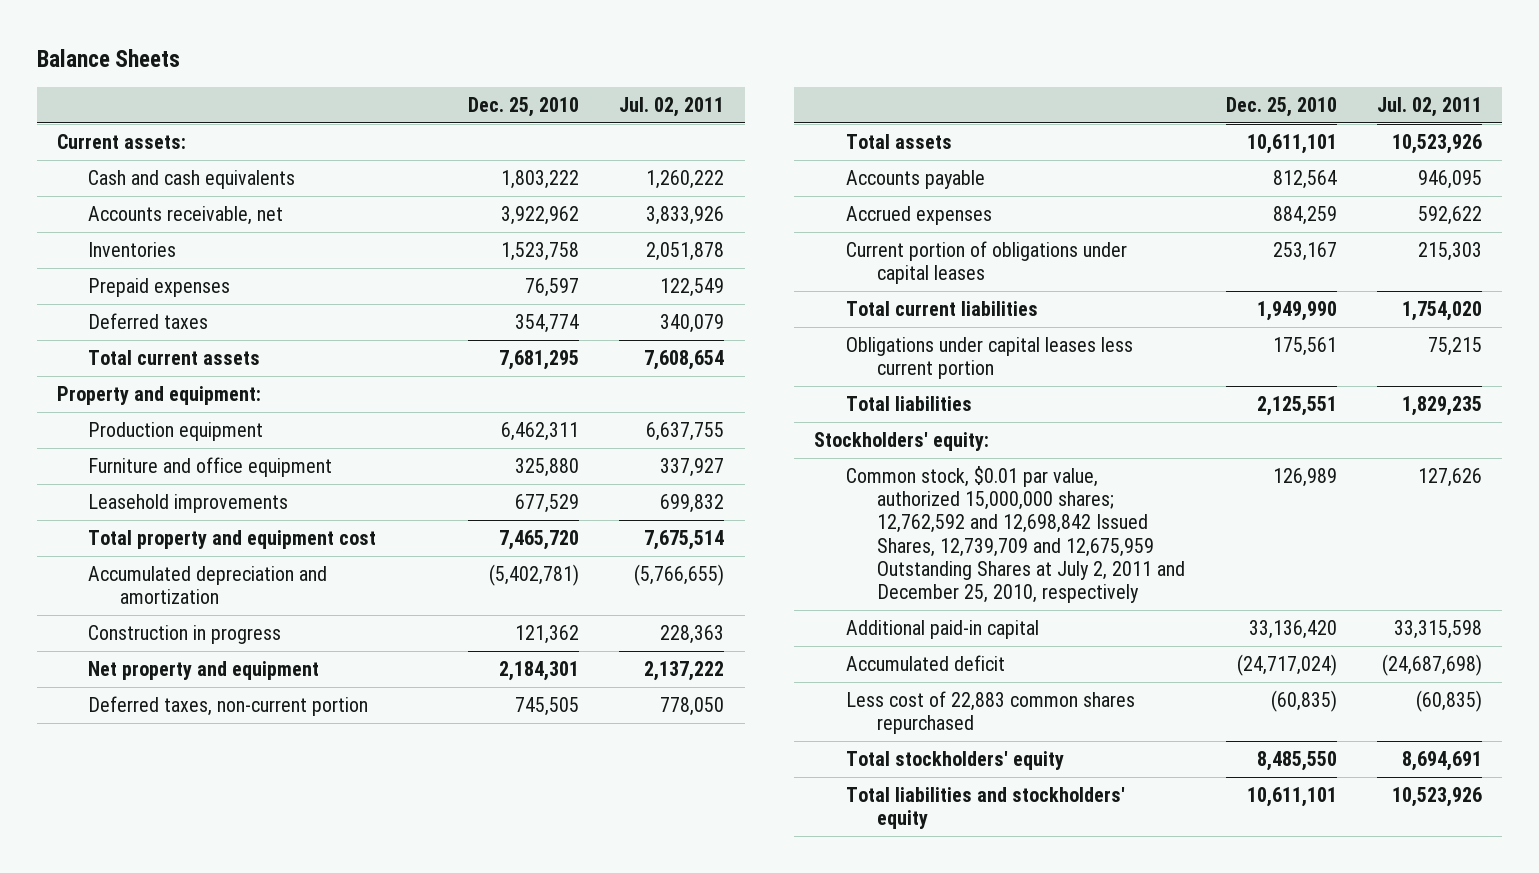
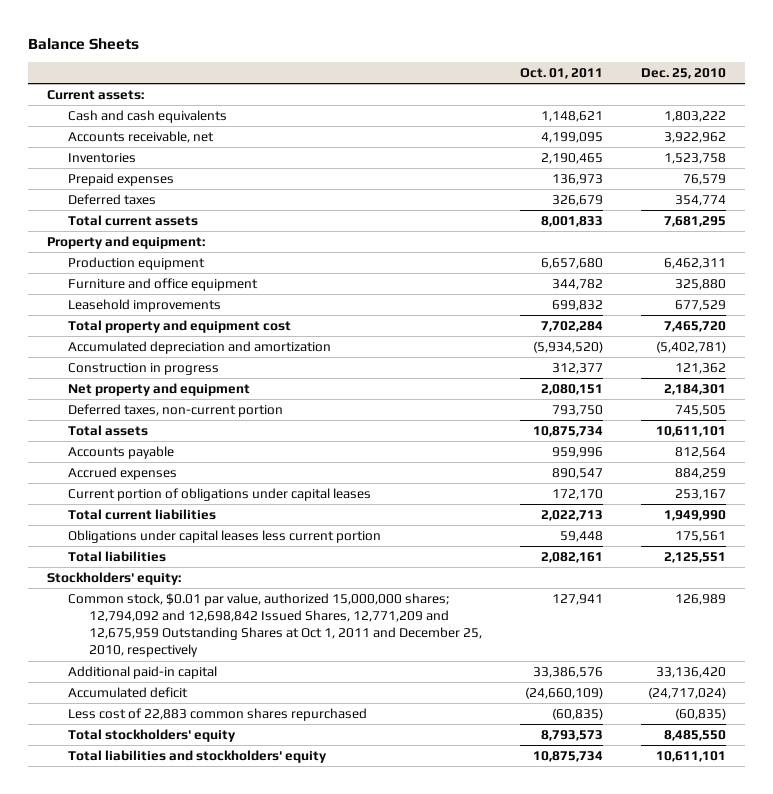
[619,97,725,118] Jul. 02, 2011 -> none
none -> [520,68,604,80] Oct. 01, 2011
[525,277,580,297] 76,597 -> [683,173,727,185] 76,579
[845,465,1186,603] Common stock, $0.01 par value, authorized 15,000,000 shares; 12,762,592 and 12,698,842 Issued Shares, 12,739,709 and 12,675,959 Outstanding Shares at July 2, 2011 and December 25, 2010, respectively -> [67,592,482,658] Common stock, $0.01 par value, authorized 15,000,000 shares; 12,794,092 and 12,698,842 Issued Shares, 12,771,209 and 12,675,959 Outstanding Shares at Oct 1, 2011 and December 25, 2010, respectively

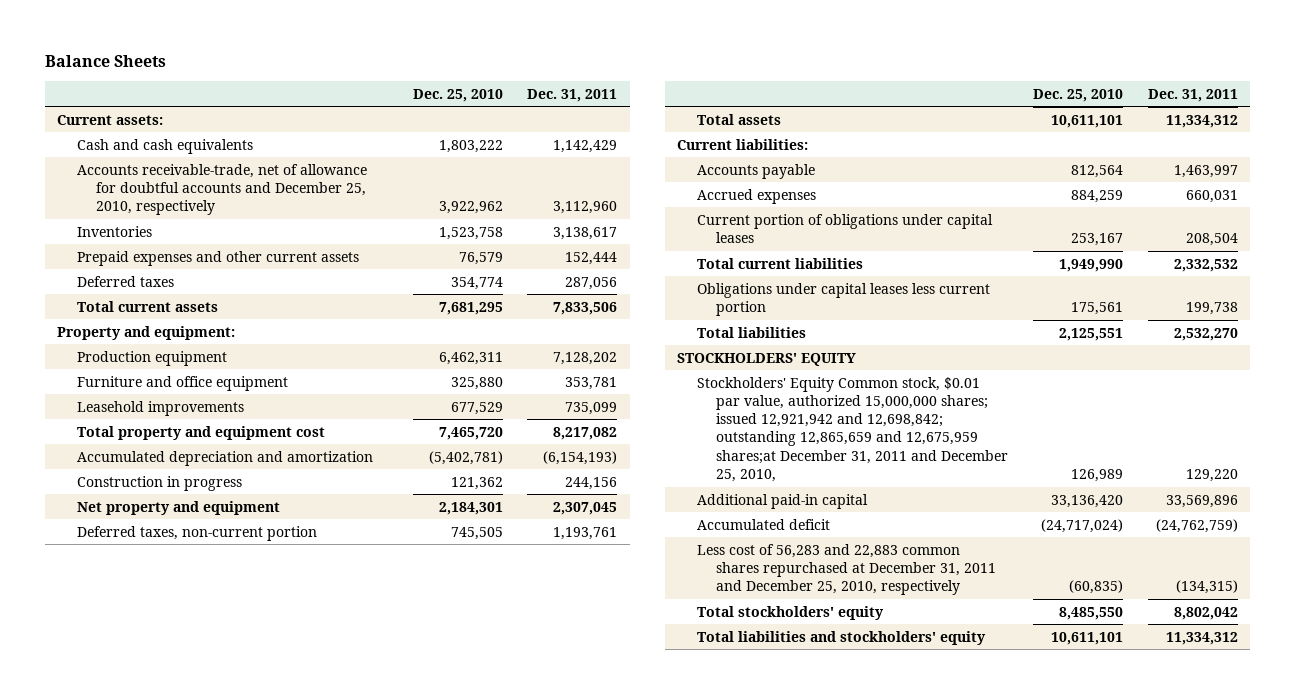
[520,68,604,80] Oct. 01, 2011 -> none
none -> [527,88,618,102] Dec. 31, 2011
[67,130,214,143] Accounts receivable, net -> [76,163,367,216] Accounts receivable-trade, net of allowance for doubtful accounts and December 25, 2010, respectively
[67,172,174,186] Prepaid expenses -> [76,250,359,266] Prepaid expenses and other current assets
none -> [677,138,809,150] Current liabilities:
[46,571,181,585] Stockholders' equity: -> [677,352,857,366] STOCKHOLDERS' EQUITY
[67,592,482,658] Common stock, $0.01 par value, authorized 15,000,000 shares; 12,794,092 and 12,698,842 Issued Shares, 12,771,209 and 12,675,959 Outstanding Shares at Oct 1, 2011 and December 25, 2010, respectively -> [696,376,1008,482] Stockholders' Equity Common stock, $0.01 par value, authorized 15,000,000 shares; issued 12,921,942 and 12,698,842; outstanding 12,865,659 and 12,675,959 shares;at December 31, 2011 and December 25, 2010,
[67,707,367,721] Less cost of 22,883 common shares repurchased -> [696,543,996,596] Less cost of 56,283 and 22,883 common shares repurchased at December 31, 2011 and December 25, 2010, respectively

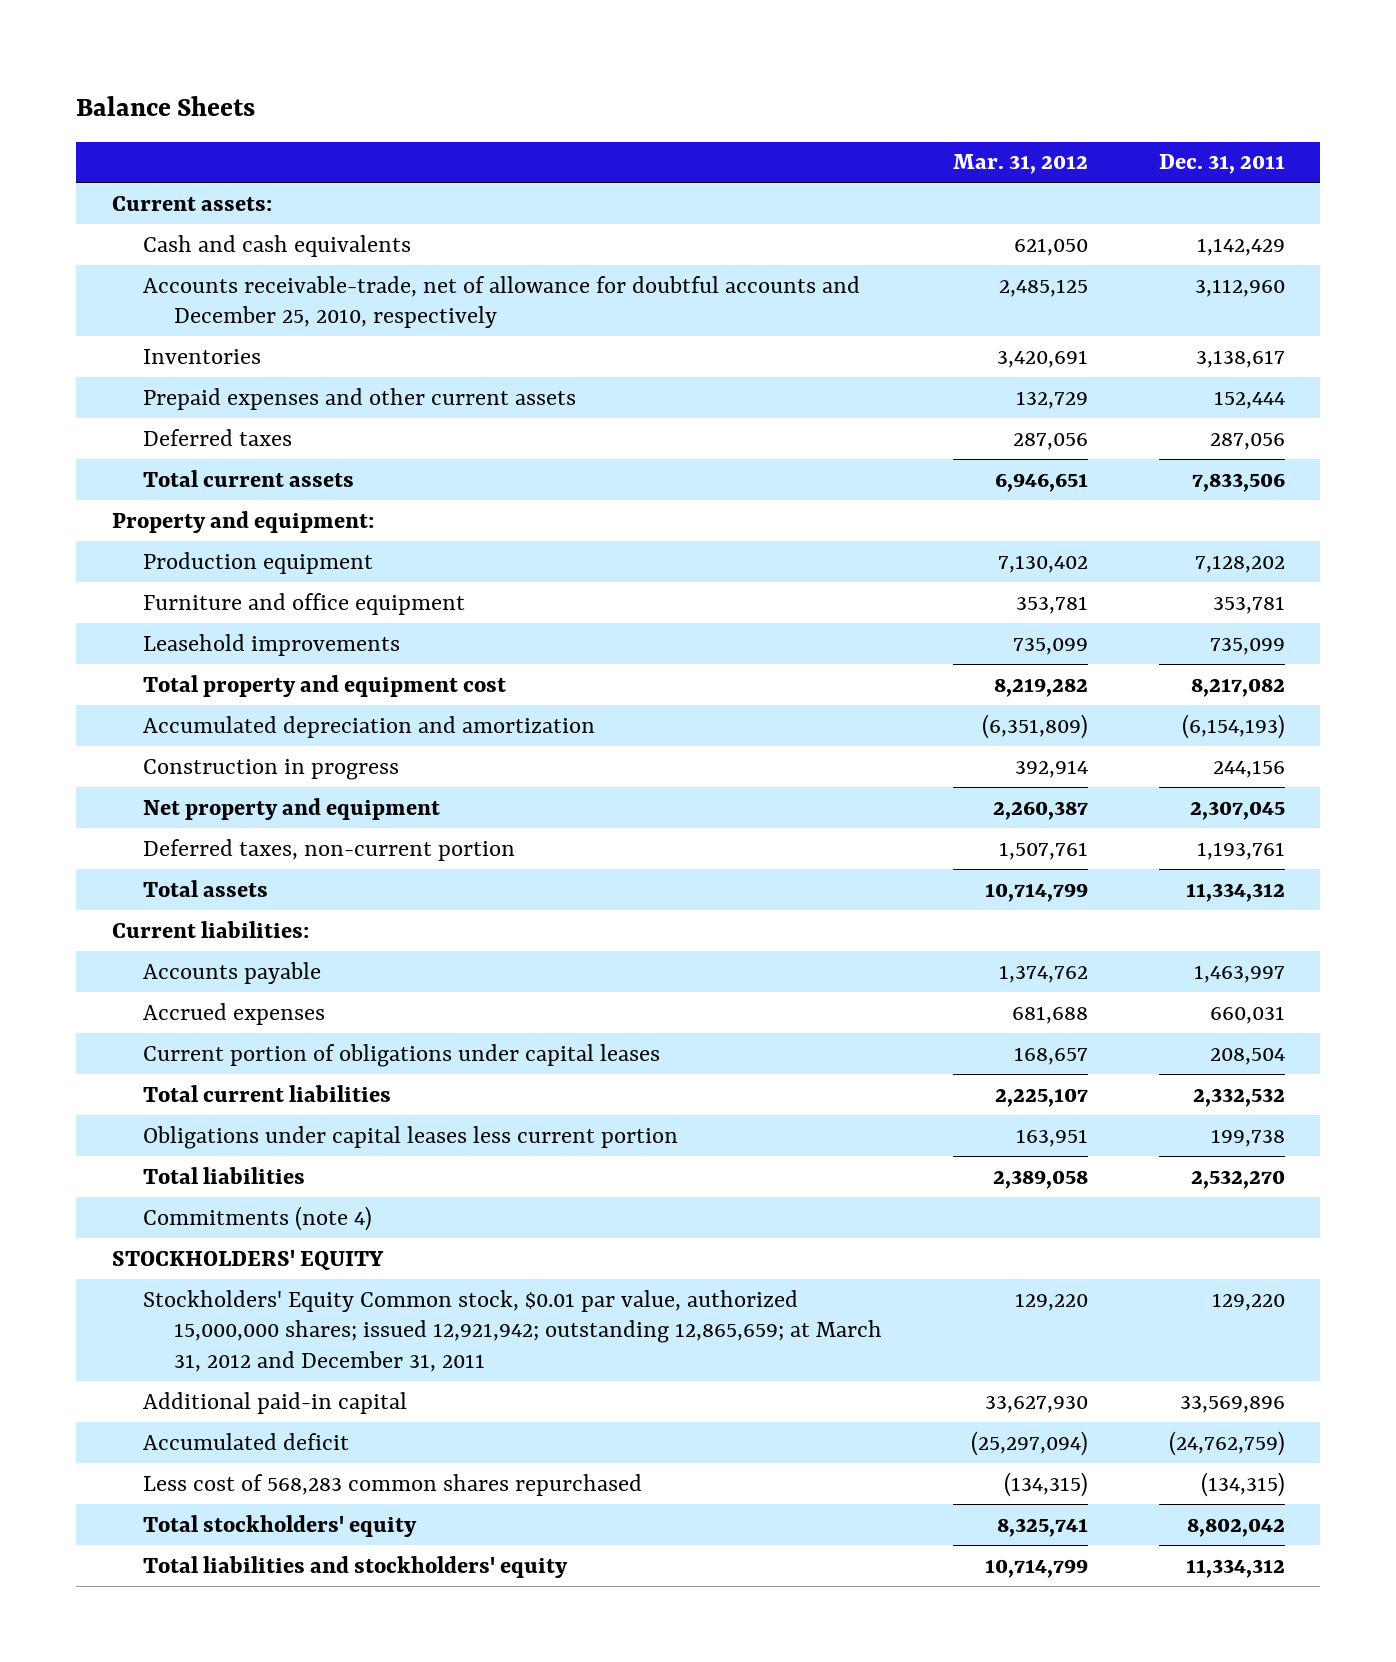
[412,88,503,102] Dec. 25, 2010 -> none
none -> [952,154,1088,175] Mar. 31, 2012
none -> [142,1205,372,1231] Commitments (note 4)
[696,376,1008,482] Stockholders' Equity Common stock, $0.01 par value, authorized 15,000,000 shares; issued 12,921,942 and 12,698,842; outstanding 12,865,659 and 12,675,959 shares;at December 31, 2011 and December 25, 2010, -> [142,1289,882,1372] Stockholders' Equity Common stock, $0.01 par value, authorized 15,000,000 shares; issued 12,921,942; outstanding 12,865,659; at March 31, 2012 and December 31, 2011
[696,543,996,596] Less cost of 56,283 and 22,883 common shares repurchased at December 31, 2011 and December 25, 2010, respectively -> [142,1473,642,1496] Less cost of 568,283 common shares repurchased

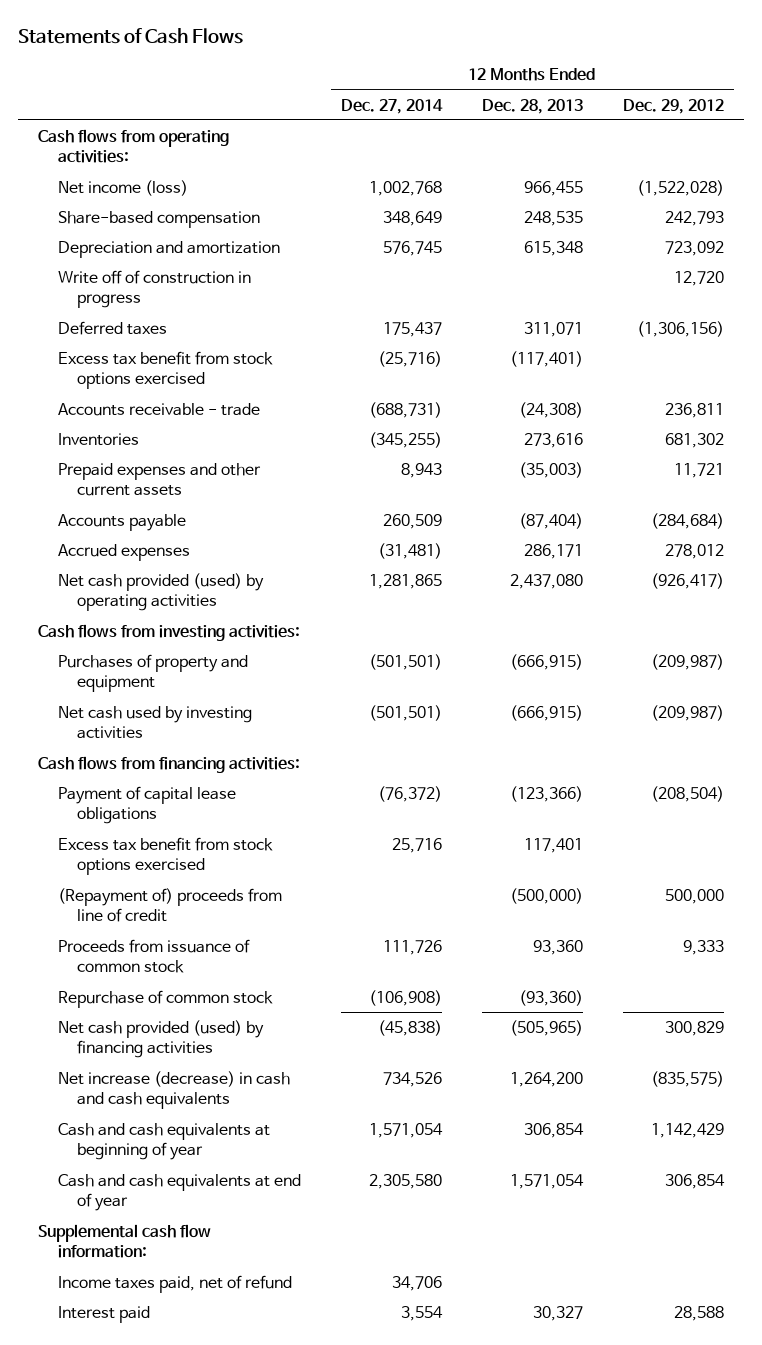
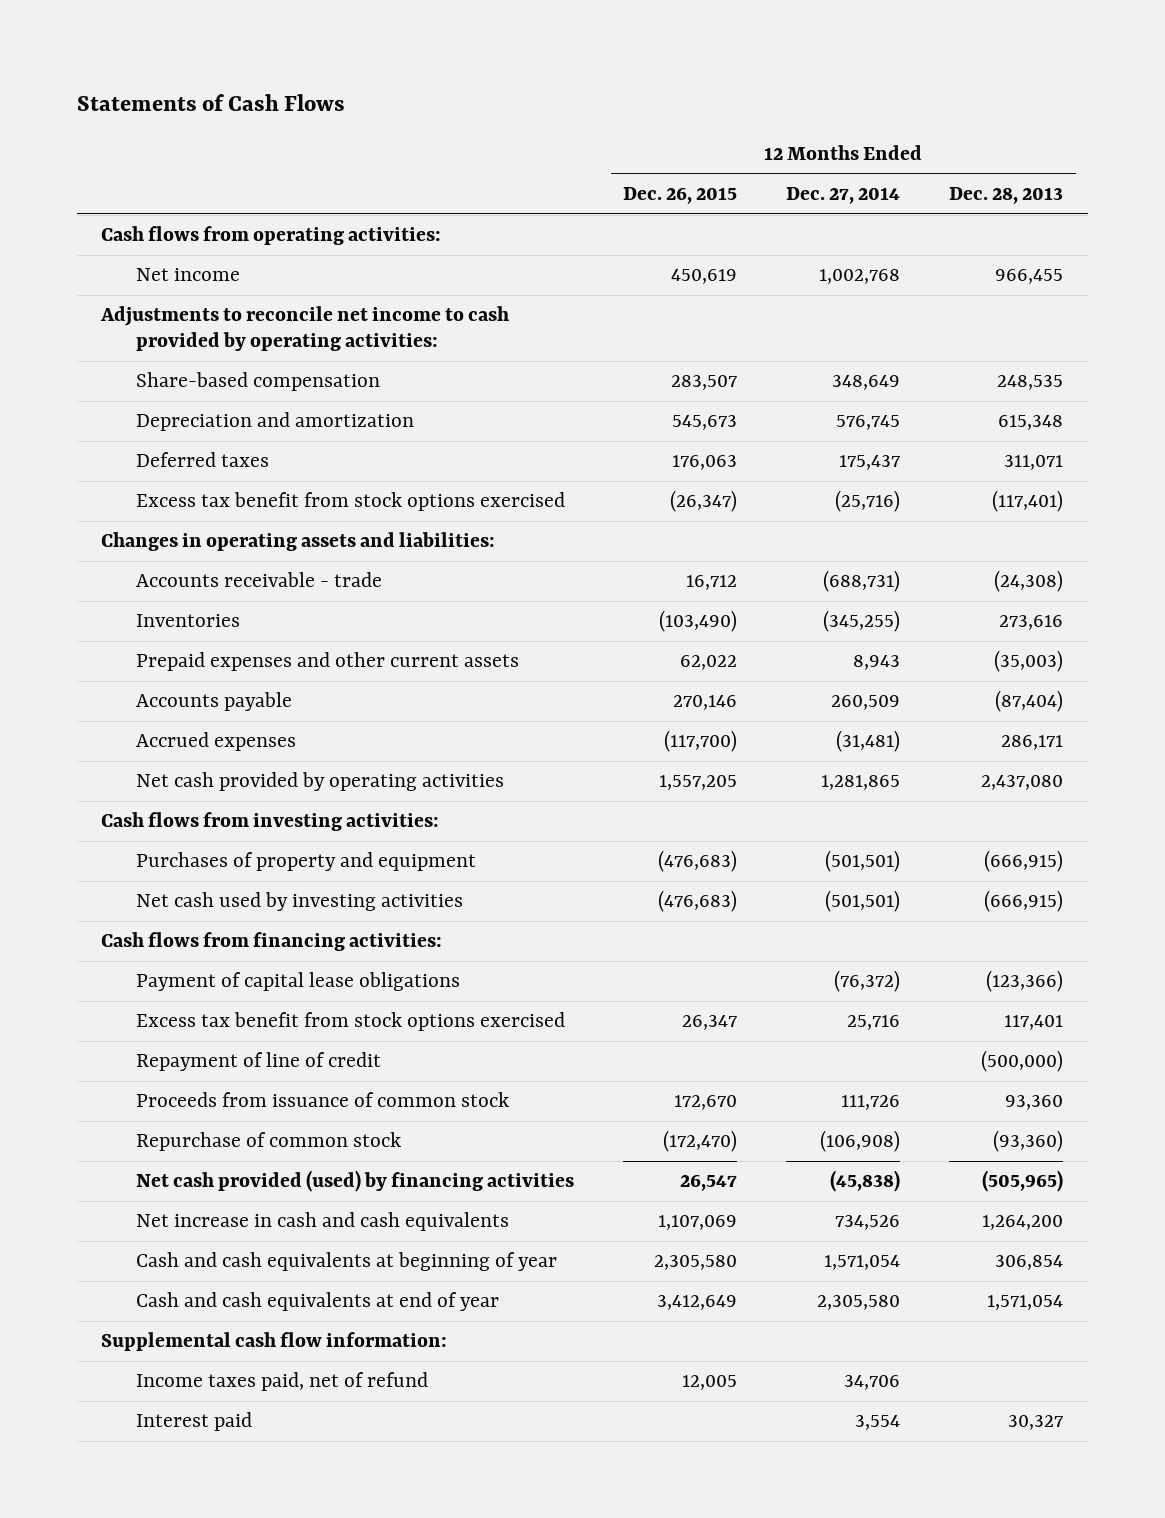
[622,98,724,114] Dec. 29, 2012 -> none
none -> [623,187,738,205] Dec. 26, 2015
[57,179,188,196] Net income (loss) -> [136,268,241,282] Net income
none -> [100,306,510,352] Adjustments to reconcile net income to cash provided by operating activities:
[57,269,251,309] Write off of construction in progress -> none
none -> [101,532,496,552] Changes in operating assets and liabilities:
[57,572,264,612] Net cash provided (used) by operating activities -> [136,772,505,792] Net cash provided by operating activities
[57,887,282,923] (Repayment of) proceeds from line of credit -> [136,1052,382,1072] Repayment of line of credit
[57,1070,290,1110] Net increase (decrease) in cash and cash equivalents -> [136,1212,510,1232] Net increase in cash and cash equivalents

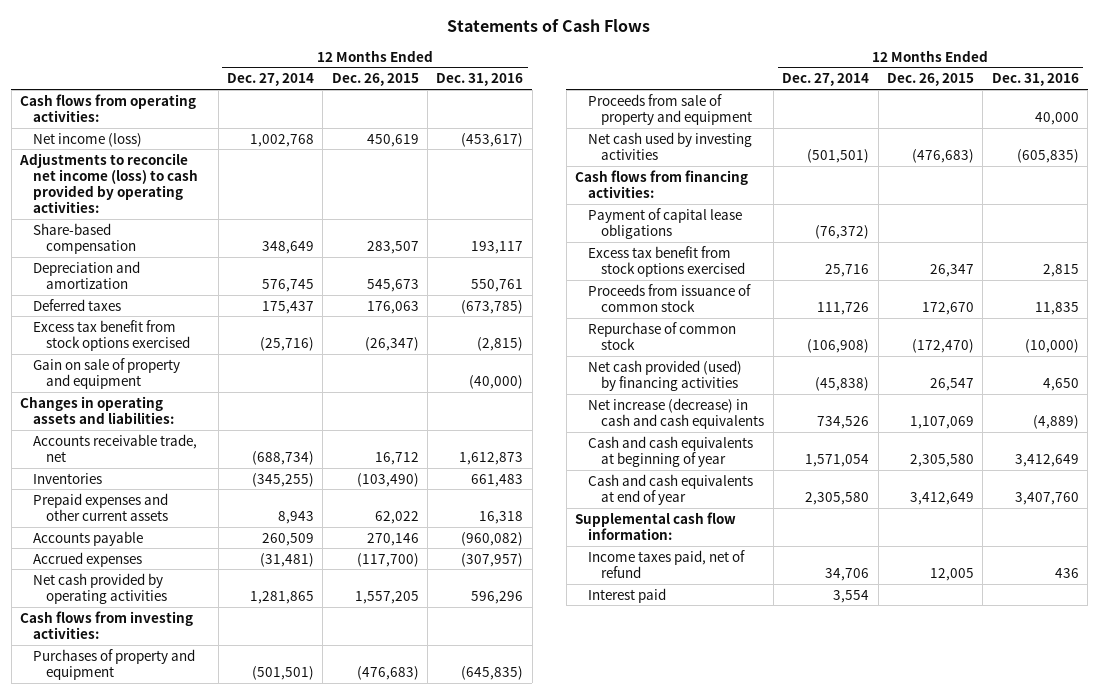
[949,187,1064,205] Dec. 28, 2013 -> none
none -> [436,73,524,87] Dec. 31, 2016
[136,268,241,282] Net income -> [33,132,143,147] Net income (loss)
[100,306,510,352] Adjustments to reconcile net income to cash provided by operating activities: -> [19,152,199,214] Adjustments to reconcile net income (loss) to cash provided by operating activities:
none -> [33,357,181,389] Gain on sale of property and equipment
[136,572,383,588] Accounts receivable - trade -> [33,433,198,462] Accounts receivable trade, net
[823,570,901,593] (688,731) -> [251,450,314,465] (688,734)
none -> [588,93,753,125] Proceeds from sale of property and equipment
[136,1052,382,1072] Repayment of line of credit -> none
[136,1212,510,1232] Net increase in cash and cash equivalents -> [588,397,765,429] Net increase (decrease) in cash and cash equivalents

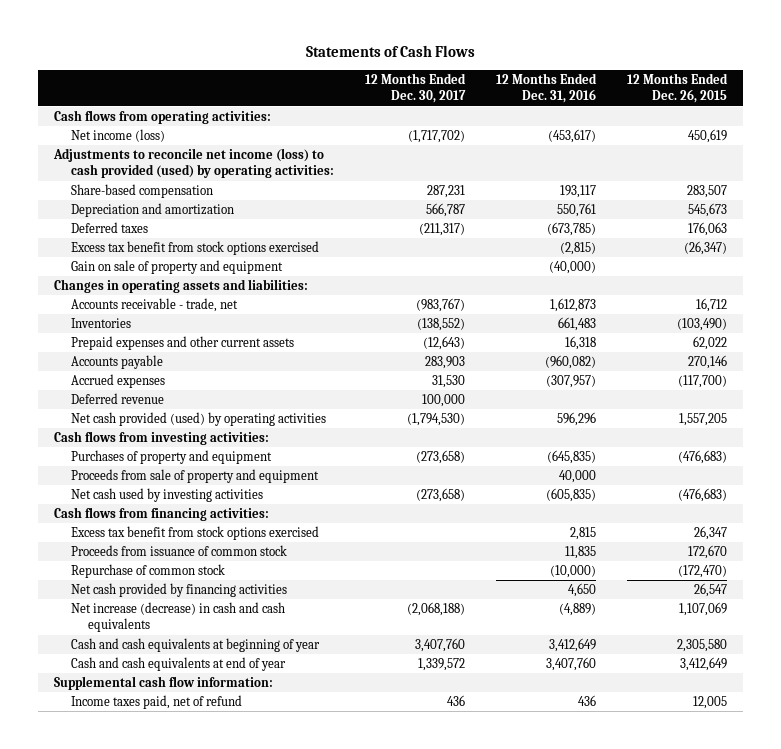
[226,73,314,87] Dec. 27, 2014 -> none
none -> [365,72,467,104] 12 Months Ended Dec. 30, 2017
[19,152,199,214] Adjustments to reconcile net income (loss) to cash provided by operating activities: -> [52,147,334,179] Adjustments to reconcile net income (loss) to cash provided (used) by operating activities:
[33,433,198,462] Accounts receivable trade, net -> [70,297,238,312] Accounts receivable - trade, net
none -> [70,392,164,404] Deferred revenue
[33,572,168,604] Net cash provided by operating activities -> [70,411,326,426] Net cash provided (used) by operating activities
[588,207,743,239] Payment of capital lease obligations -> none
[588,359,743,391] Net cash provided (used) by financing activities -> [70,582,287,597] Net cash provided by financing activities
[588,587,667,603] Interest paid -> none

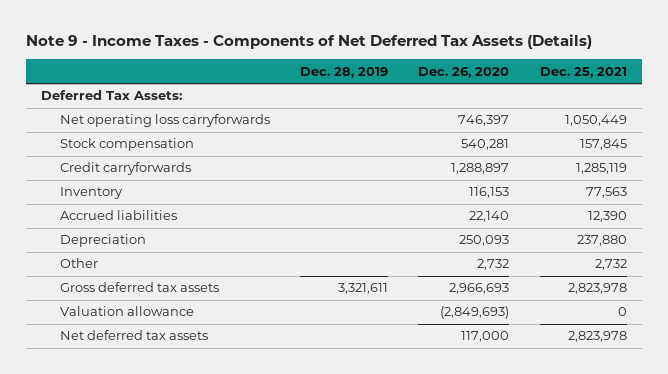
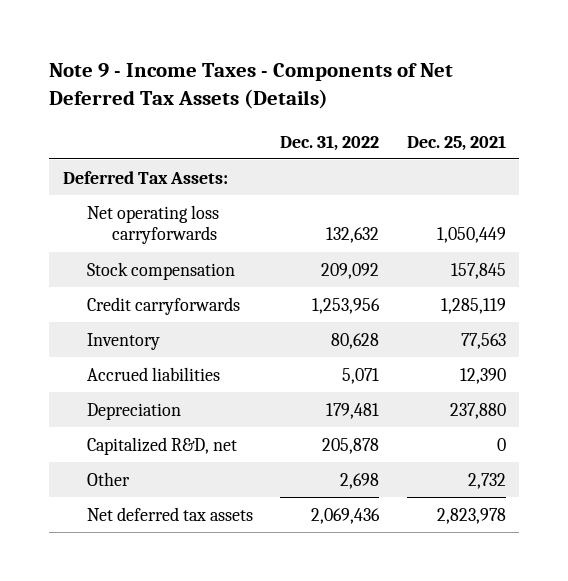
[300,66,389,78] Dec. 28, 2019 -> none
[418,66,510,78] Dec. 26, 2020 -> none
none -> [280,134,380,151] Dec. 31, 2022
none -> [87,436,238,455] Capitalized R&D, net
[59,282,219,293] Gross deferred tax assets -> none
[59,306,194,317] Valuation allowance -> none

